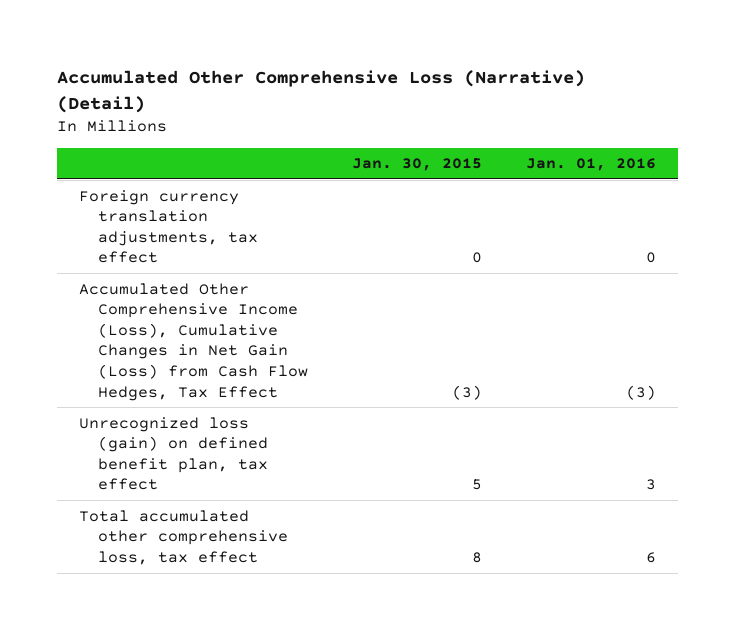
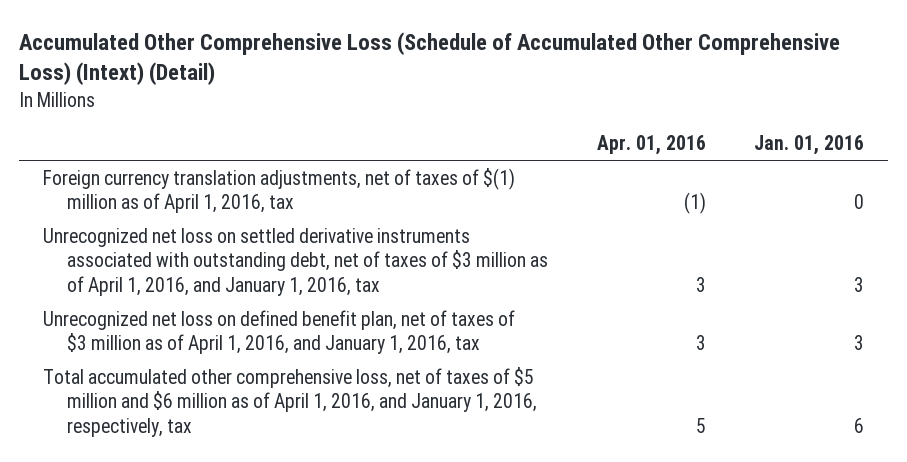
[57,69,586,113] Accumulated Other Comprehensive Loss (Narrative) (Detail) -> [19,31,841,86] Accumulated Other Comprehensive Loss (Schedule of Accumulated Other Comprehensive Loss) (Intext) (Detail)
[352,158,483,172] Jan. 30, 2015 -> none
none -> [596,135,706,156] Apr. 01, 2016
[79,282,309,401] Accumulated Other Comprehensive Income (Loss), Cumulative Changes in Net Gain (Loss) from Cash Flow Hedges, Tax Effect -> none
[79,189,259,264] Foreign currency translation adjustments, tax effect -> [43,167,516,214] Foreign currency translation adjustments, net of taxes of $(1) million as of April 1, 2016, tax
none -> [43,227,549,296] Unrecognized net loss on settled derivative instruments associated with outstanding debt, net of taxes of $3 million as of April 1, 2016, and January 1, 2016, tax
[79,416,269,491] Unrecognized loss (gain) on defined benefit plan, tax effect -> [43,309,516,355] Unrecognized net loss on defined benefit plan, net of taxes of $3 million as of April 1, 2016, and January 1, 2016, tax
[79,509,289,565] Total accumulated other comprehensive loss, tax effect -> [43,366,538,437] Total accumulated other comprehensive loss, net of taxes of $5 million and $6 million as of April 1, 2016, and January 1, 2016, respectively, tax

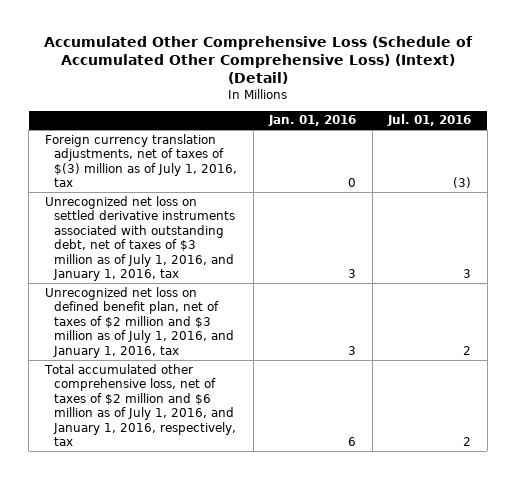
[596,135,706,156] Apr. 01, 2016 -> none
none -> [387,114,472,127] Jul. 01, 2016
[43,167,516,214] Foreign currency translation adjustments, net of taxes of $(1) million as of April 1, 2016, tax -> [44,133,238,188] Foreign currency translation adjustments, net of taxes of $(3) million as of July 1, 2016, tax
[43,227,549,296] Unrecognized net loss on settled derivative instruments associated with outstanding debt, net of taxes of $3 million as of April 1, 2016, and January 1, 2016, tax -> [44,195,236,282] Unrecognized net loss on settled derivative instruments associated with outstanding debt, net of taxes of $3 million as of July 1, 2016, and January 1, 2016, tax
[43,309,516,355] Unrecognized net loss on defined benefit plan, net of taxes of $3 million as of April 1, 2016, and January 1, 2016, tax -> [44,286,235,358] Unrecognized net loss on defined benefit plan, net of taxes of $2 million and $3 million as of July 1, 2016, and January 1, 2016, tax
[43,366,538,437] Total accumulated other comprehensive loss, net of taxes of $5 million and $6 million as of April 1, 2016, and January 1, 2016, respectively, tax -> [43,363,237,447] Total accumulated other comprehensive loss, net of taxes of $2 million and $6 million as of July 1, 2016, and January 1, 2016, respectively, tax

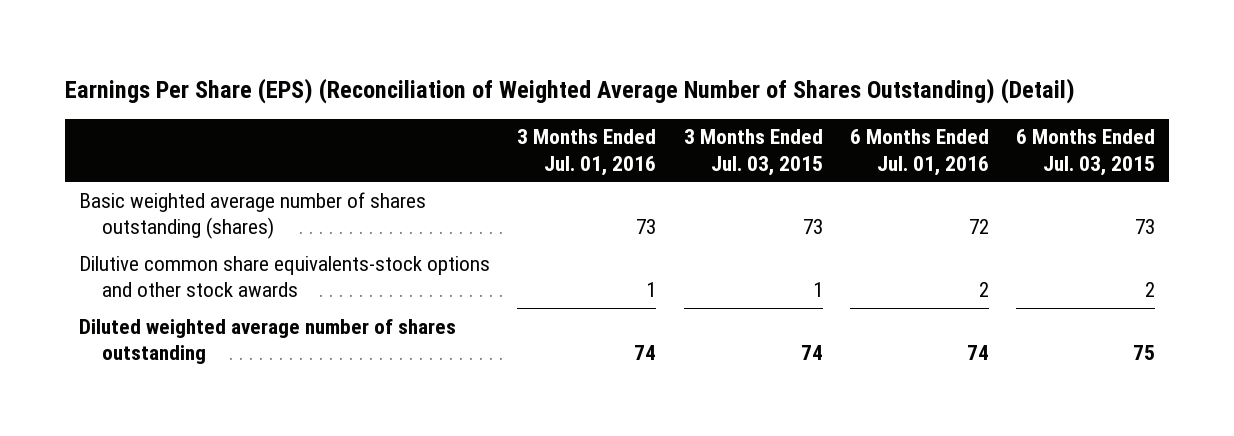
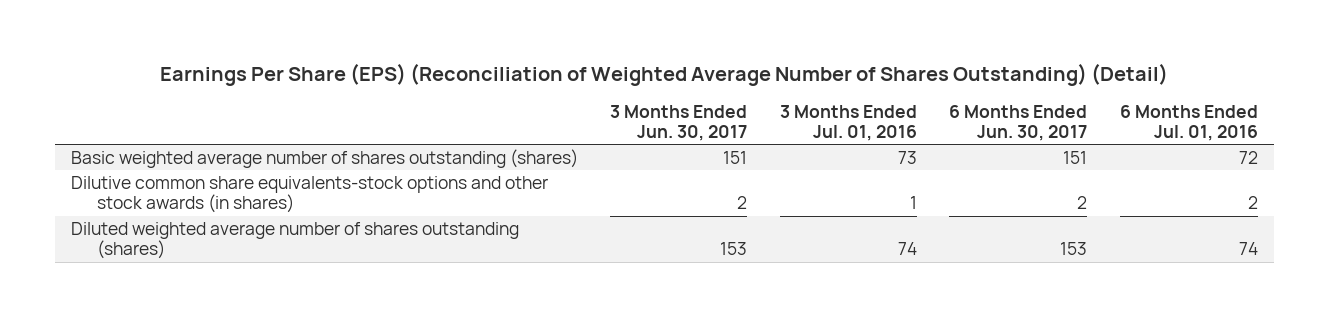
[683,129,823,176] 3 Months Ended Jul. 03, 2015 -> none
[1016,129,1156,176] 6 Months Ended Jul. 03, 2015 -> none
none -> [610,104,748,141] 3 Months Ended Jun. 30, 2017
none -> [949,104,1088,141] 6 Months Ended Jun. 30, 2017
[78,255,490,297] Dilutive common share equivalents-stock options and other stock awards -> [70,176,548,214] Dilutive common share equivalents-stock options and other stock awards (in shares)
[78,318,456,364] Diluted weighted average number of shares outstanding -> [70,222,519,260] Diluted weighted average number of shares outstanding (shares)

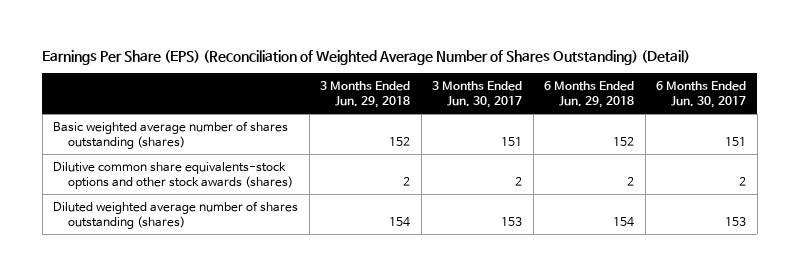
[779,104,917,141] 3 Months Ended Jul. 01, 2016 -> none
[1119,104,1258,141] 6 Months Ended Jul. 01, 2016 -> none
none -> [320,80,411,109] 3 Months Ended Jun. 29, 2018
none -> [544,80,635,109] 6 Months Ended Jun. 29, 2018
[70,176,548,214] Dilutive common share equivalents-stock options and other stock awards (in shares) -> [53,161,294,190] Dilutive common share equivalents-stock options and other stock awards (shares)

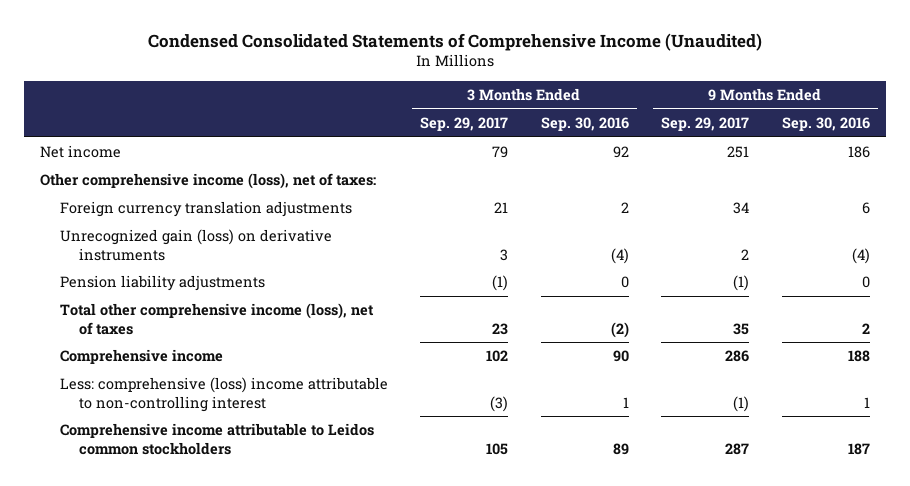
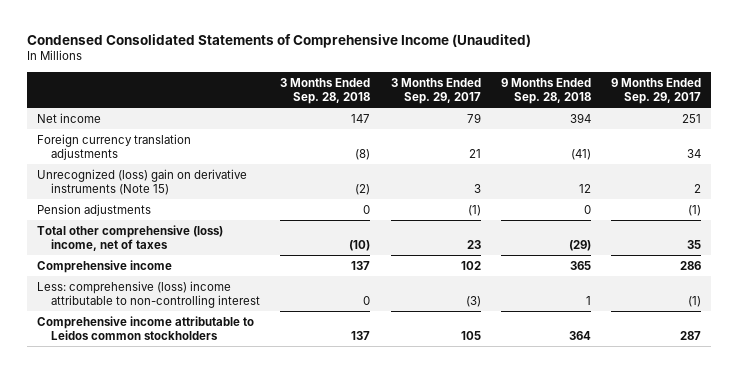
[540,117,629,132] Sep. 30, 2016 -> none
[781,117,870,132] Sep. 30, 2016 -> none
none -> [280,77,371,105] 3 Months Ended Sep. 28, 2018
none -> [500,77,591,105] 9 Months Ended Sep. 28, 2018
[40,173,377,190] Other comprehensive income (loss), net of taxes: -> none
[59,229,332,261] Unrecognized gain (loss) on derivative instruments -> [36,168,247,196] Unrecognized (loss) gain on derivative instruments (Note 15)
[59,275,265,292] Pension liability adjustments -> [36,203,151,216] Pension adjustments
[59,303,374,335] Total other comprehensive income (loss), net of taxes -> [36,224,223,252] Total other comprehensive (loss) income, net of taxes

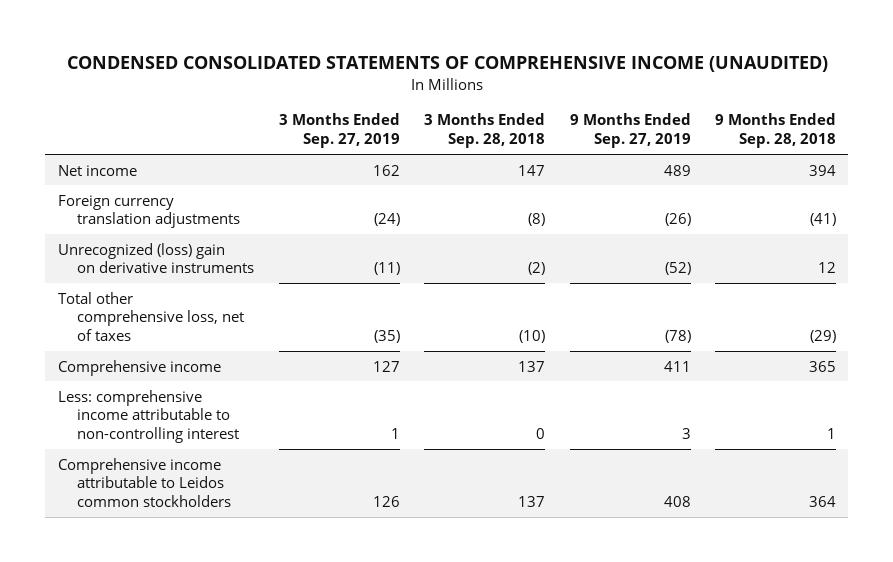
[26,33,531,48] Condensed Consolidated Statements of Comprehensive Income (Unaudited) -> [66,56,828,73] CONDENSED CONSOLIDATED STATEMENTS OF COMPREHENSIVE INCOME (UNAUDITED)
[390,77,481,105] 3 Months Ended Sep. 29, 2017 -> none
[611,77,702,105] 9 Months Ended Sep. 29, 2017 -> none
none -> [278,113,400,149] 3 Months Ended Sep. 27, 2019
none -> [569,113,691,149] 9 Months Ended Sep. 27, 2019
[36,203,151,216] Pension adjustments -> none
[36,168,247,196] Unrecognized (loss) gain on derivative instruments (Note 15) -> [57,242,255,274] Unrecognized (loss) gain on derivative instruments
[36,224,223,252] Total other comprehensive (loss) income, net of taxes -> [57,291,245,342] Total other comprehensive loss, net of taxes
[36,280,261,309] Less: comprehensive (loss) income attributable to non-controlling interest -> [57,389,240,444] Less: comprehensive income attributable to non-controlling interest

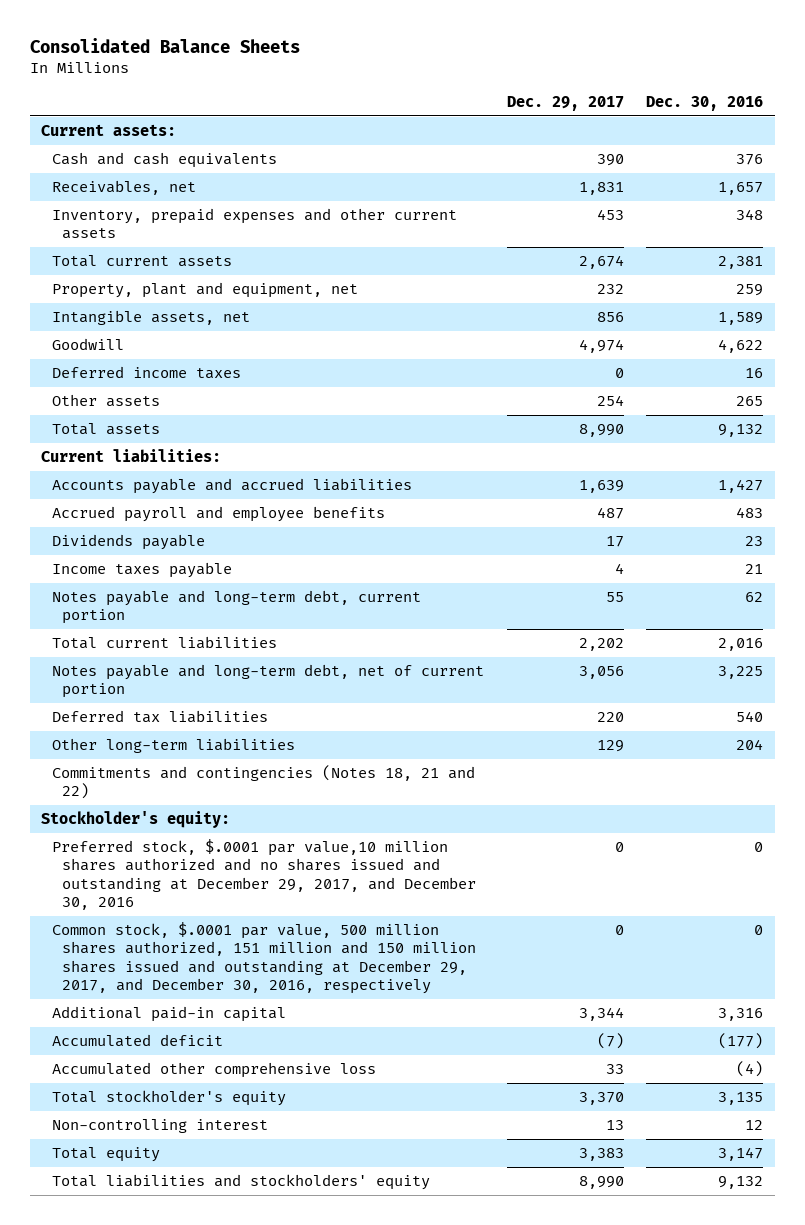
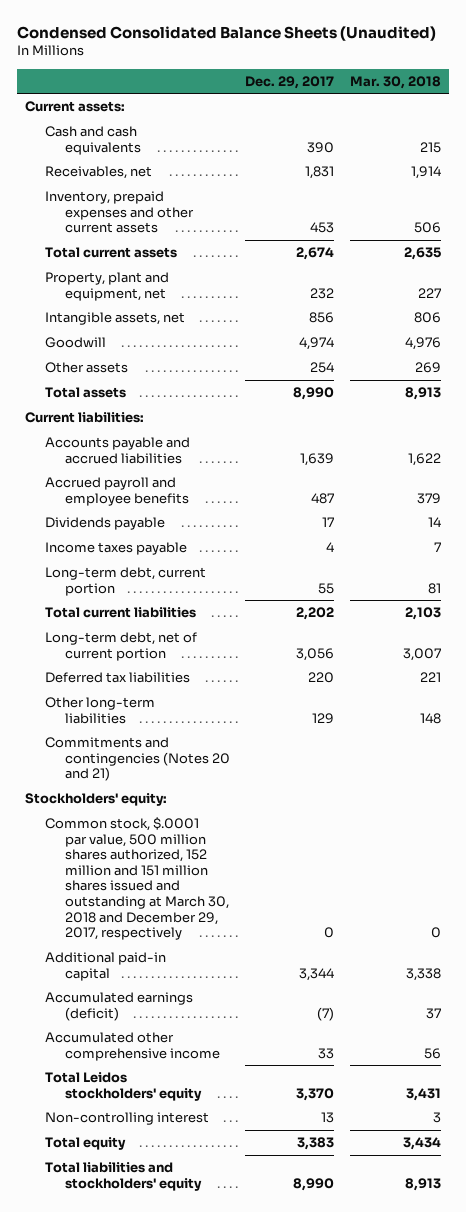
[30,38,301,54] Consolidated Balance Sheets -> [17,25,437,41] Condensed Consolidated Balance Sheets (Unaudited)
[646,95,764,111] Dec. 30, 2016 -> none
none -> [350,75,442,89] Mar. 30, 2018
[51,365,241,379] Deferred income taxes -> none
[51,589,421,625] Notes payable and long-term debt, current portion -> [44,567,206,596] Long-term debt, current portion
[51,663,484,699] Notes payable and long-term debt, net of current portion -> [44,632,197,661] Long-term debt, net of current portion
[51,838,477,911] Preferred stock, $.0001 par value,10 million shares authorized and no shares issued and outstanding at December 29, 2017, and December 30, 2016 -> none
[51,764,475,800] Commitments and contingencies (Notes 18, 21 and 22) -> [44,737,230,782] Commitments and contingencies (Notes 20 and 21)
[41,810,231,828] Stockholder's equity: -> [24,793,167,807] Stockholders' equity:
[51,921,477,995] Common stock, $.0001 par value, 500 million shares authorized, 151 million and 150 million shares issued and outstanding at December 29, 2017, and December 30, 2016, respectively -> [44,817,229,941] Common stock, $.0001 par value, 500 million shares authorized, 152 million and 151 million shares issued and outstanding at March 30, 2018 and December 29, 2017, respectively
[51,1033,223,1047] Accumulated deficit -> [44,992,193,1021] Accumulated earnings (deficit)
[51,1061,376,1078] Accumulated other comprehensive loss -> [44,1032,220,1061] Accumulated other comprehensive income
[51,1089,286,1106] Total stockholder's equity -> [44,1072,202,1101] Total Leidos stockholders' equity

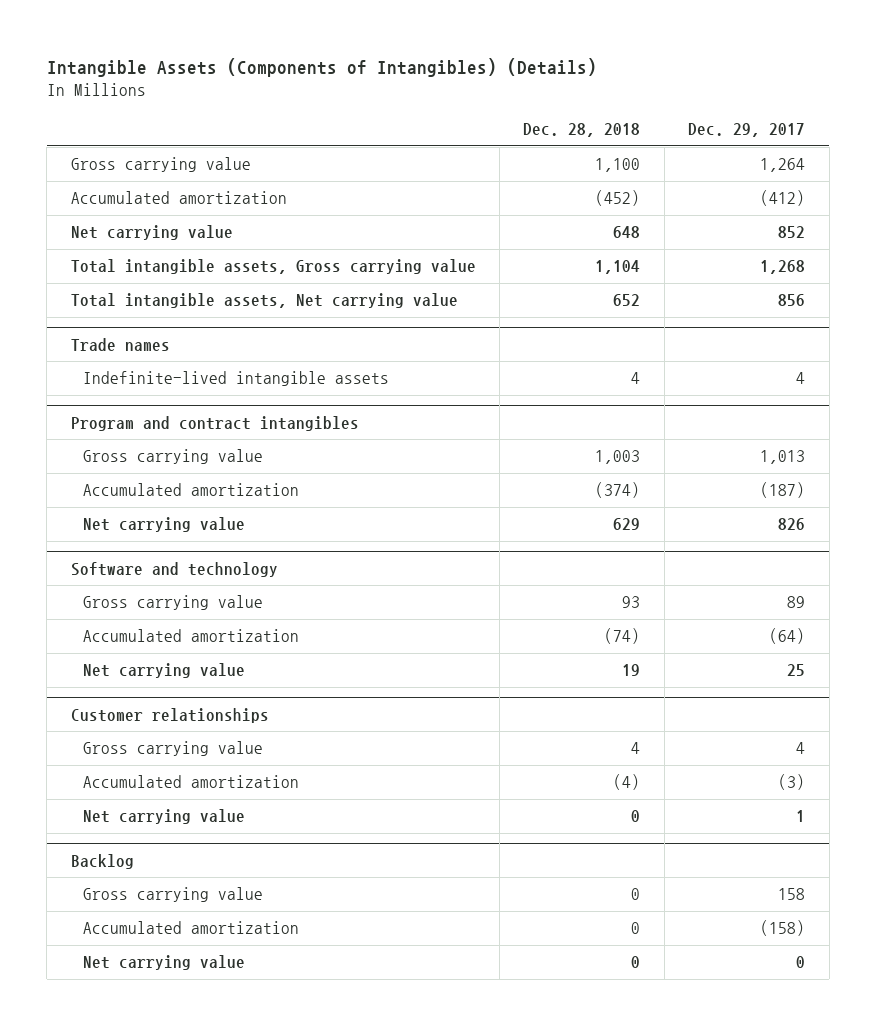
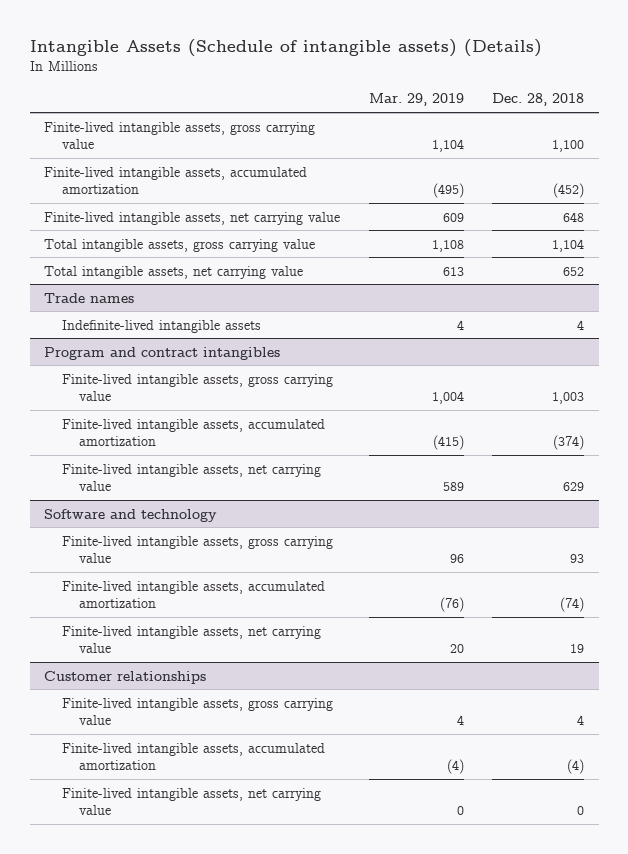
[46,57,597,77] Intangible Assets (Components of Intangibles) (Details) -> [29,38,542,57] Intangible Assets (Schedule of intangible assets) (Details)
[688,123,806,138] Dec. 29, 2017 -> none
none -> [368,93,464,107] Mar. 29, 2019
[70,157,251,173] Gross carrying value -> [43,121,315,149] Finite-lived intangible assets, gross carrying value
[70,191,287,205] Accumulated amortization -> [43,166,307,194] Finite-lived intangible assets, accumulated amortization
[70,225,233,241] Net carrying value -> [43,211,340,225] Finite-lived intangible assets, net carrying value
[70,259,476,275] Total intangible assets, Gross carrying value -> [43,238,315,252] Total intangible assets, gross carrying value
[70,293,458,309] Total intangible assets, Net carrying value -> [43,265,303,279] Total intangible assets, net carrying value
[83,449,264,465] Gross carrying value -> [61,373,333,401] Finite-lived intangible assets, gross carrying value
[83,483,300,497] Accumulated amortization -> [61,418,325,446] Finite-lived intangible assets, accumulated amortization
[83,517,246,533] Net carrying value -> [61,463,321,491] Finite-lived intangible assets, net carrying value
[83,595,264,611] Gross carrying value -> [61,535,333,563] Finite-lived intangible assets, gross carrying value
[83,629,300,643] Accumulated amortization -> [61,580,325,608] Finite-lived intangible assets, accumulated amortization
[83,663,246,679] Net carrying value -> [61,625,321,653] Finite-lived intangible assets, net carrying value
[70,853,134,869] Backlog -> none
[83,887,264,903] Gross carrying value -> none
[83,921,300,935] Accumulated amortization -> none
[83,955,246,971] Net carrying value -> none
[83,741,264,757] Gross carrying value -> [61,697,333,725] Finite-lived intangible assets, gross carrying value
[83,775,300,789] Accumulated amortization -> [61,742,325,770] Finite-lived intangible assets, accumulated amortization
[83,809,246,825] Net carrying value -> [61,787,321,815] Finite-lived intangible assets, net carrying value

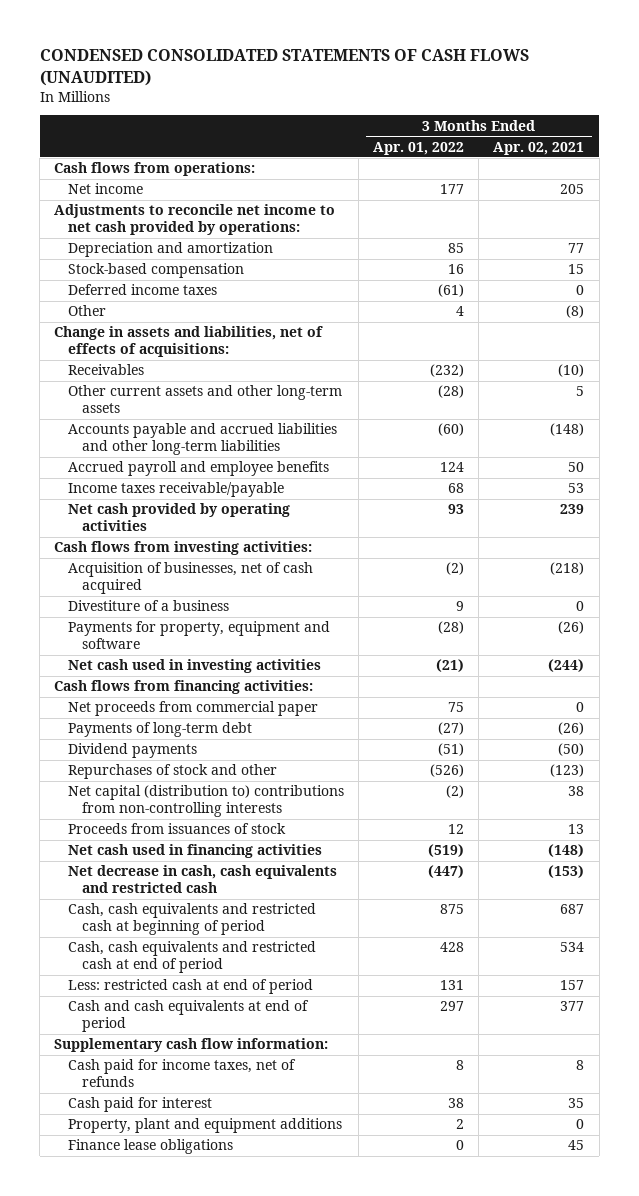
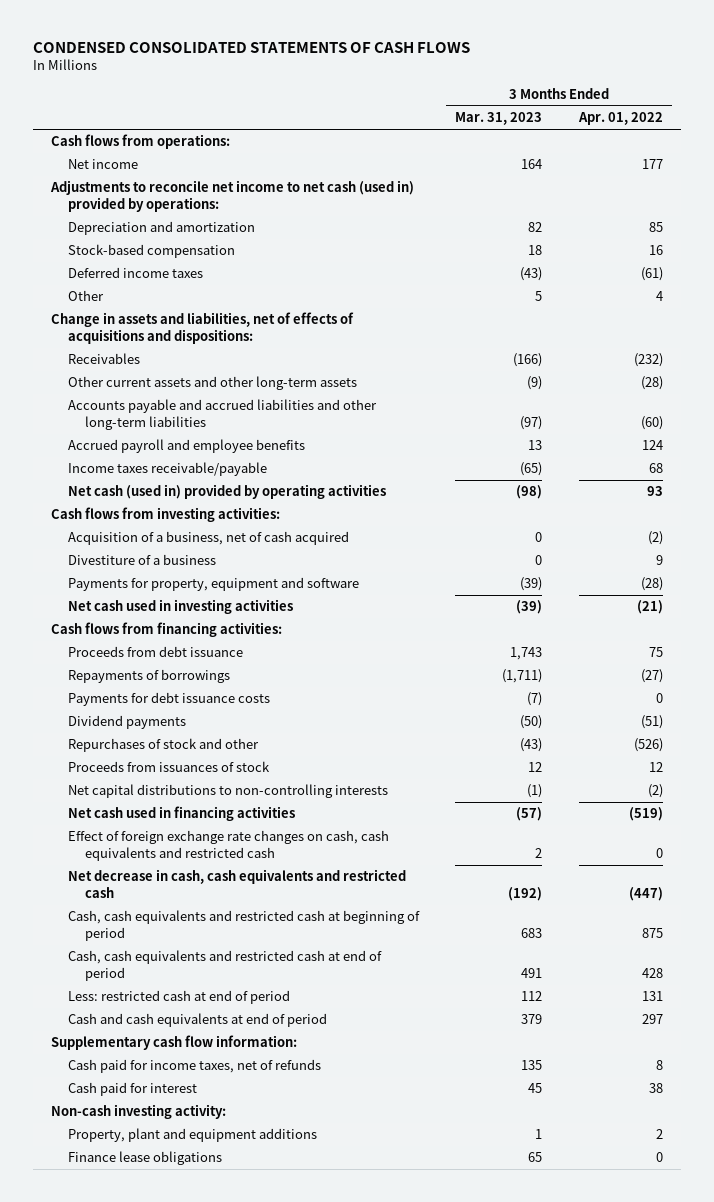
[39,49,529,86] CONDENSED CONSOLIDATED STATEMENTS OF CASH FLOWS (UNAUDITED) -> [32,41,470,53] CONDENSED CONSOLIDATED STATEMENTS OF CASH FLOWS
[493,141,585,155] Apr. 02, 2021 -> none
none -> [455,112,543,126] Mar. 31, 2023
[54,204,336,236] Adjustments to reconcile net income to net cash provided by operations: -> [49,180,414,212] Adjustments to reconcile net income to net cash (used in) provided by operations:
[54,326,324,358] Change in assets and liabilities, net of effects of acquisitions: -> [50,312,354,344] Change in assets and liabilities, net of effects of acquisitions and dispositions:
[68,503,291,532] Net cash provided by operating activities -> [67,484,386,500] Net cash (used in) provided by operating activities
[68,562,314,595] Acquisition of businesses, net of cash acquired -> [67,531,349,546] Acquisition of a business, net of cash acquired
[68,701,319,717] Net proceeds from commercial paper -> none
none -> [67,646,243,658] Proceeds from debt issuance
[68,722,253,738] Payments of long-term debt -> [67,669,230,684] Repayments of borrowings
none -> [67,692,270,707] Payments for debt issuance costs
[68,785,345,818] Net capital (distribution to) contributions from non-controlling interests -> none
none -> [67,784,388,799] Net capital distributions to non-controlling interests
none -> [67,830,389,861] Effect of foreign exchange rate changes on cash, cash equivalents and restricted cash
none -> [50,1104,226,1120] Non-cash investing activity:

